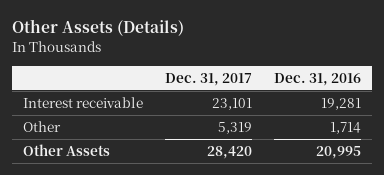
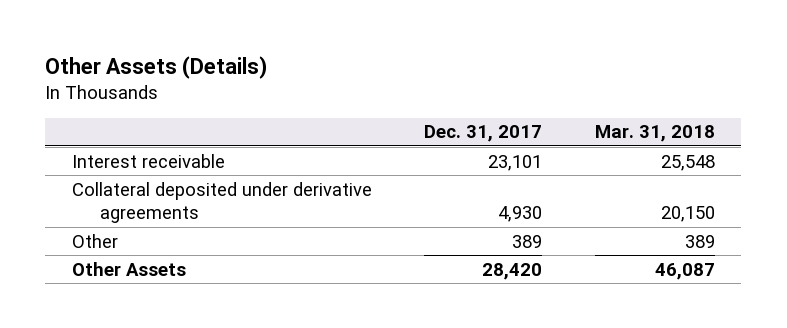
[273,72,361,86] Dec. 31, 2016 -> none
none -> [595,125,716,143] Mar. 31, 2018
none -> [71,181,372,224] Collateral deposited under derivative agreements
[217,122,252,135] 5,319 -> [512,234,543,248] 389

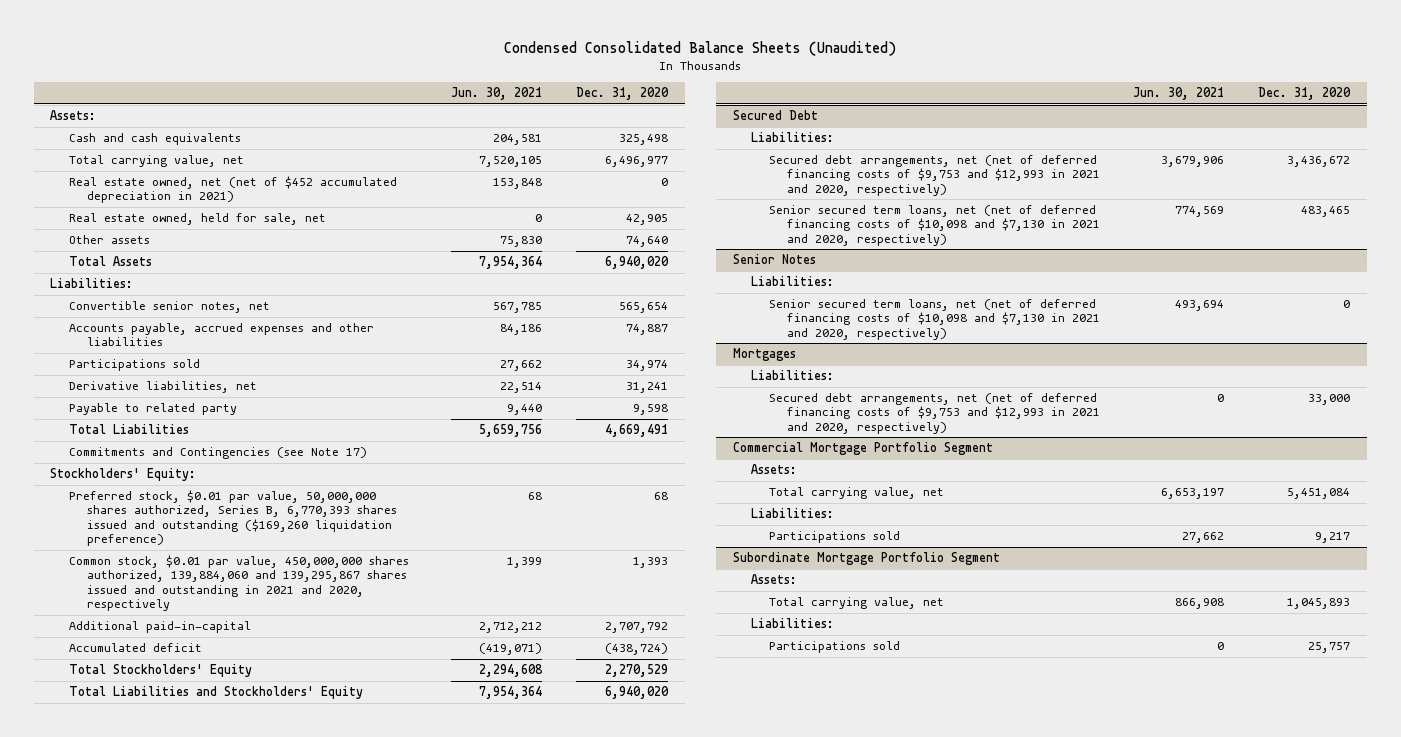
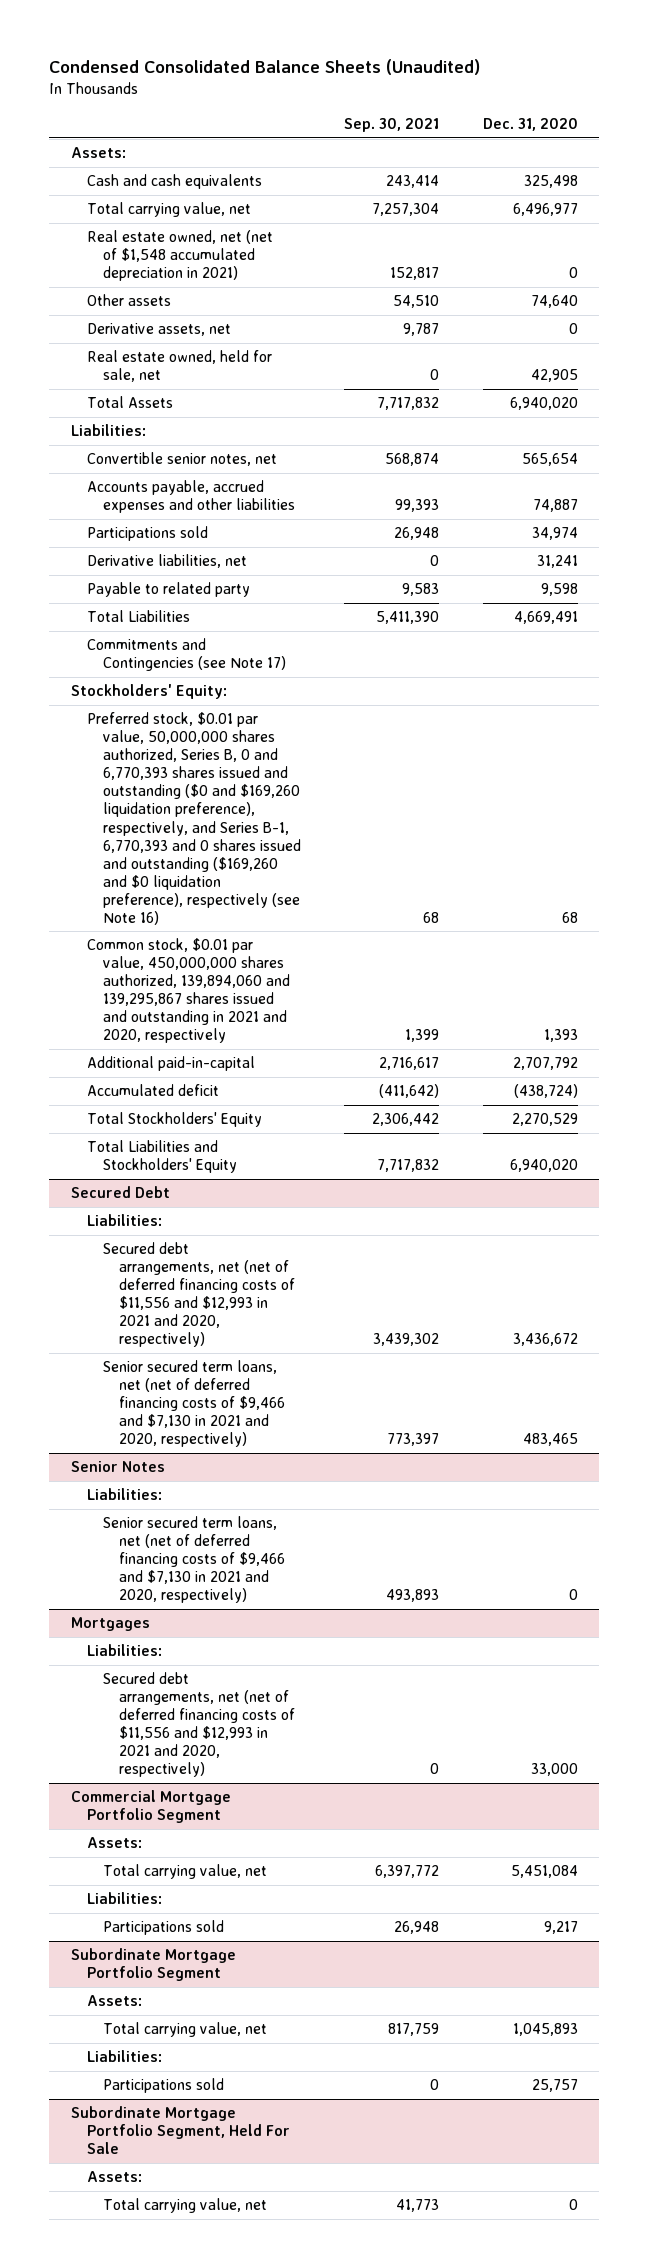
[451,87,543,101] Jun. 30, 2021 -> none
none -> [344,118,440,133] Sep. 30, 2021
[68,176,397,204] Real estate owned, net (net of $452 accumulated depreciation in 2021) -> [86,230,273,282] Real estate owned, net (net of $1,548 accumulated depreciation in 2021)
none -> [86,323,231,337] Derivative assets, net
[68,213,326,226] Real estate owned, held for sale, net -> [86,350,272,383] Real estate owned, held for sale, net
[68,490,397,547] Preferred stock, $0.01 par value, 50,000,000 shares authorized, Series B, 6,770,393 shares issued and outstanding ($169,260 liquidation preference) -> [86,712,301,926] Preferred stock, $0.01 par value, 50,000,000 shares authorized, Series B, 0 and 6,770,393 shares issued and outstanding ($0 and $169,260 liquidation preference), respectively, and Series B-1, 6,770,393 and 0 shares issued and outstanding ($169,260 and $0 liquidation preference), respectively (see Note 16)
[68,555,409,612] Common stock, $0.01 par value, 450,000,000 shares authorized, 139,884,060 and 139,295,867 shares issued and outstanding in 2021 and 2020, respectively -> [86,938,290,1044] Common stock, $0.01 par value, 450,000,000 shares authorized, 139,894,060 and 139,295,867 shares issued and outstanding in 2021 and 2020, respectively
[768,155,1100,196] Secured debt arrangements, net (net of deferred financing costs of $9,753 and $12,993 in 2021 and 2020, respectively) -> [102,1242,295,1348] Secured debt arrangements, net (net of deferred financing costs of $11,556 and $12,993 in 2021 and 2020, respectively)
[768,205,1100,246] Senior secured term loans, net (net of deferred financing costs of $10,098 and $7,130 in 2021 and 2020, respectively) -> [102,1360,285,1448] Senior secured term loans, net (net of deferred financing costs of $9,466 and $7,130 in 2021 and 2020, respectively)
[768,299,1100,340] Senior secured term loans, net (net of deferred financing costs of $10,098 and $7,130 in 2021 and 2020, respectively) -> [102,1516,285,1604] Senior secured term loans, net (net of deferred financing costs of $9,466 and $7,130 in 2021 and 2020, respectively)
[768,393,1100,434] Secured debt arrangements, net (net of deferred financing costs of $9,753 and $12,993 in 2021 and 2020, respectively) -> [102,1672,295,1778] Secured debt arrangements, net (net of deferred financing costs of $11,556 and $12,993 in 2021 and 2020, respectively)
none -> [70,2106,290,2155] Subordinate Mortgage Portfolio Segment, Held For Sale
none -> [86,2171,142,2183] Assets:
none -> [102,2198,267,2214] Total carrying value, net

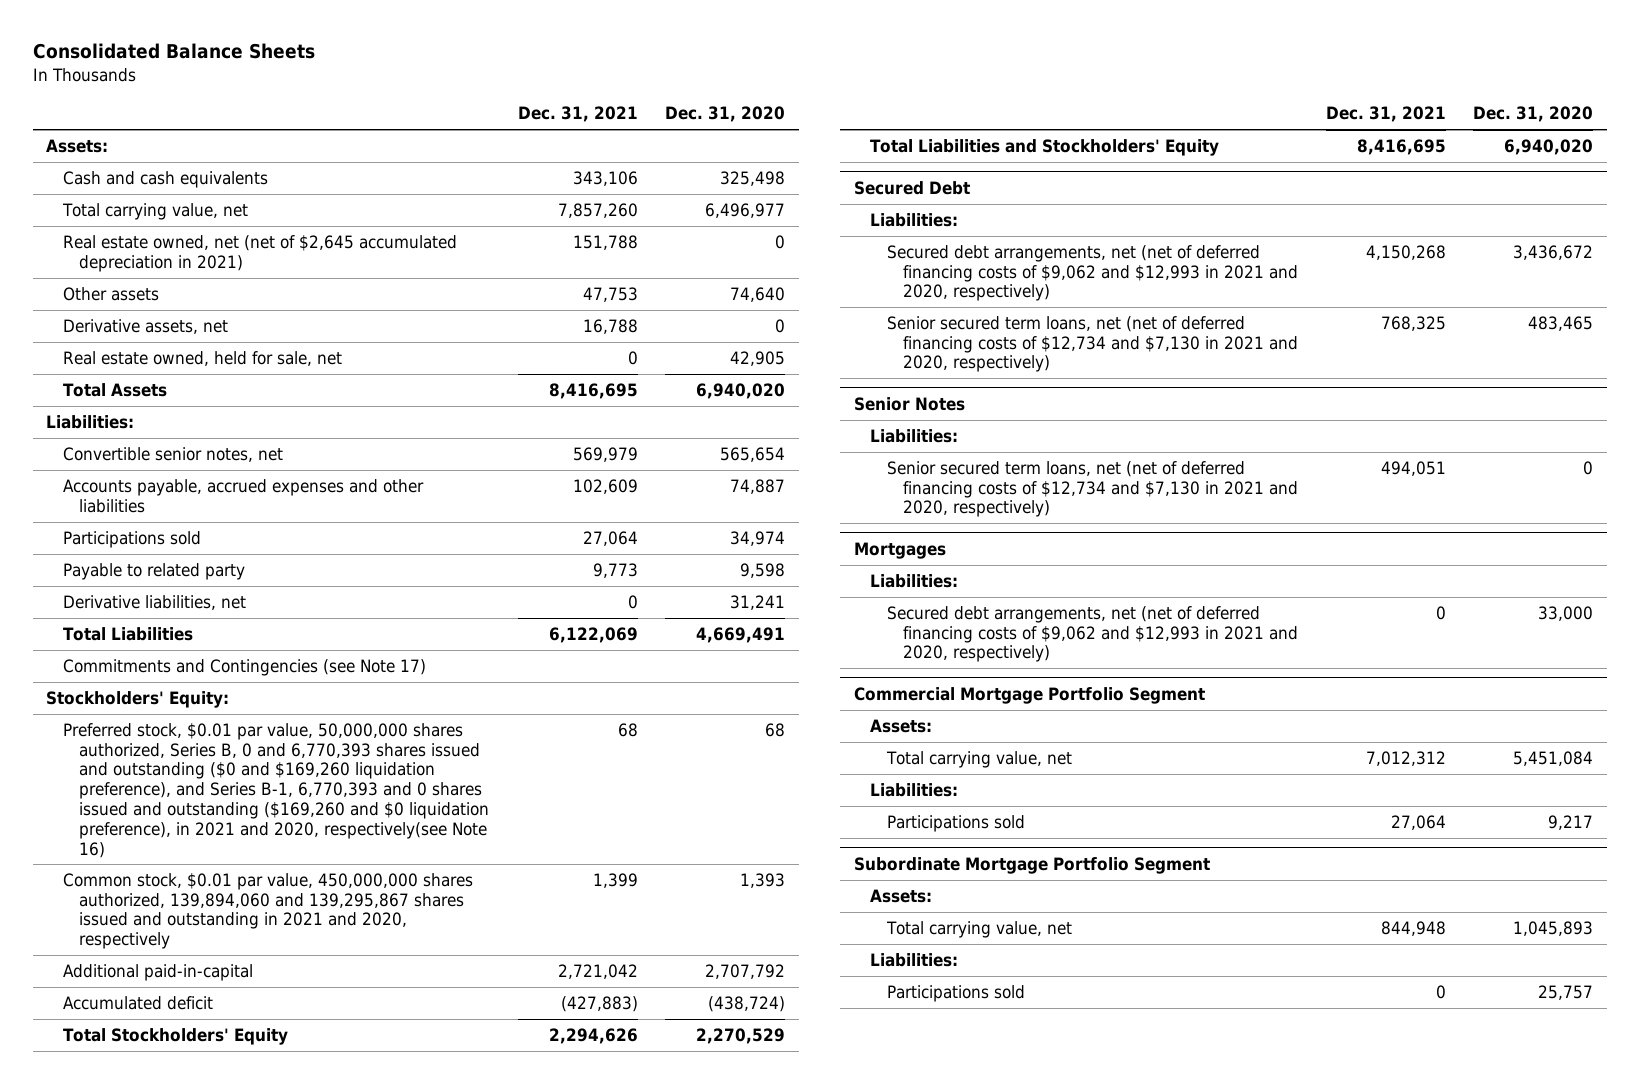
[49,59,481,76] Condensed Consolidated Balance Sheets (Unaudited) -> [32,43,315,60] Consolidated Balance Sheets
[344,118,440,133] Sep. 30, 2021 -> none
none -> [518,106,639,123] Dec. 31, 2021
[86,230,273,282] Real estate owned, net (net of $1,548 accumulated depreciation in 2021) -> [62,234,457,272] Real estate owned, net (net of $2,645 accumulated depreciation in 2021)
[86,554,247,569] Derivative liabilities, net -> [62,594,246,610] Derivative liabilities, net
[86,712,301,926] Preferred stock, $0.01 par value, 50,000,000 shares authorized, Series B, 0 and 6,770,393 shares issued and outstanding ($0 and $169,260 liquidation preference), respectively, and Series B-1, 6,770,393 and 0 shares issued and outstanding ($169,260 and $0 liquidation preference), respectively (see Note 16) -> [62,722,490,858] Preferred stock, $0.01 par value, 50,000,000 shares authorized, Series B, 0 and 6,770,393 shares issued and outstanding ($0 and $169,260 liquidation preference), and Series B-1, 6,770,393 and 0 shares issued and outstanding ($169,260 and $0 liquidation preference), in 2021 and 2020, respectively(see Note 16)
[102,1242,295,1348] Secured debt arrangements, net (net of deferred financing costs of $11,556 and $12,993 in 2021 and 2020, respectively) -> [886,244,1299,302] Secured debt arrangements, net (net of deferred financing costs of $9,062 and $12,993 in 2021 and 2020, respectively)
[102,1360,285,1448] Senior secured term loans, net (net of deferred financing costs of $9,466 and $7,130 in 2021 and 2020, respectively) -> [886,315,1299,373] Senior secured term loans, net (net of deferred financing costs of $12,734 and $7,130 in 2021 and 2020, respectively)
[102,1516,285,1604] Senior secured term loans, net (net of deferred financing costs of $9,466 and $7,130 in 2021 and 2020, respectively) -> [886,460,1299,518] Senior secured term loans, net (net of deferred financing costs of $12,734 and $7,130 in 2021 and 2020, respectively)
[102,1672,295,1778] Secured debt arrangements, net (net of deferred financing costs of $11,556 and $12,993 in 2021 and 2020, respectively) -> [886,605,1299,663] Secured debt arrangements, net (net of deferred financing costs of $9,062 and $12,993 in 2021 and 2020, respectively)
[70,2106,290,2155] Subordinate Mortgage Portfolio Segment, Held For Sale -> none
[86,2171,142,2183] Assets: -> none
[102,2198,267,2214] Total carrying value, net -> none

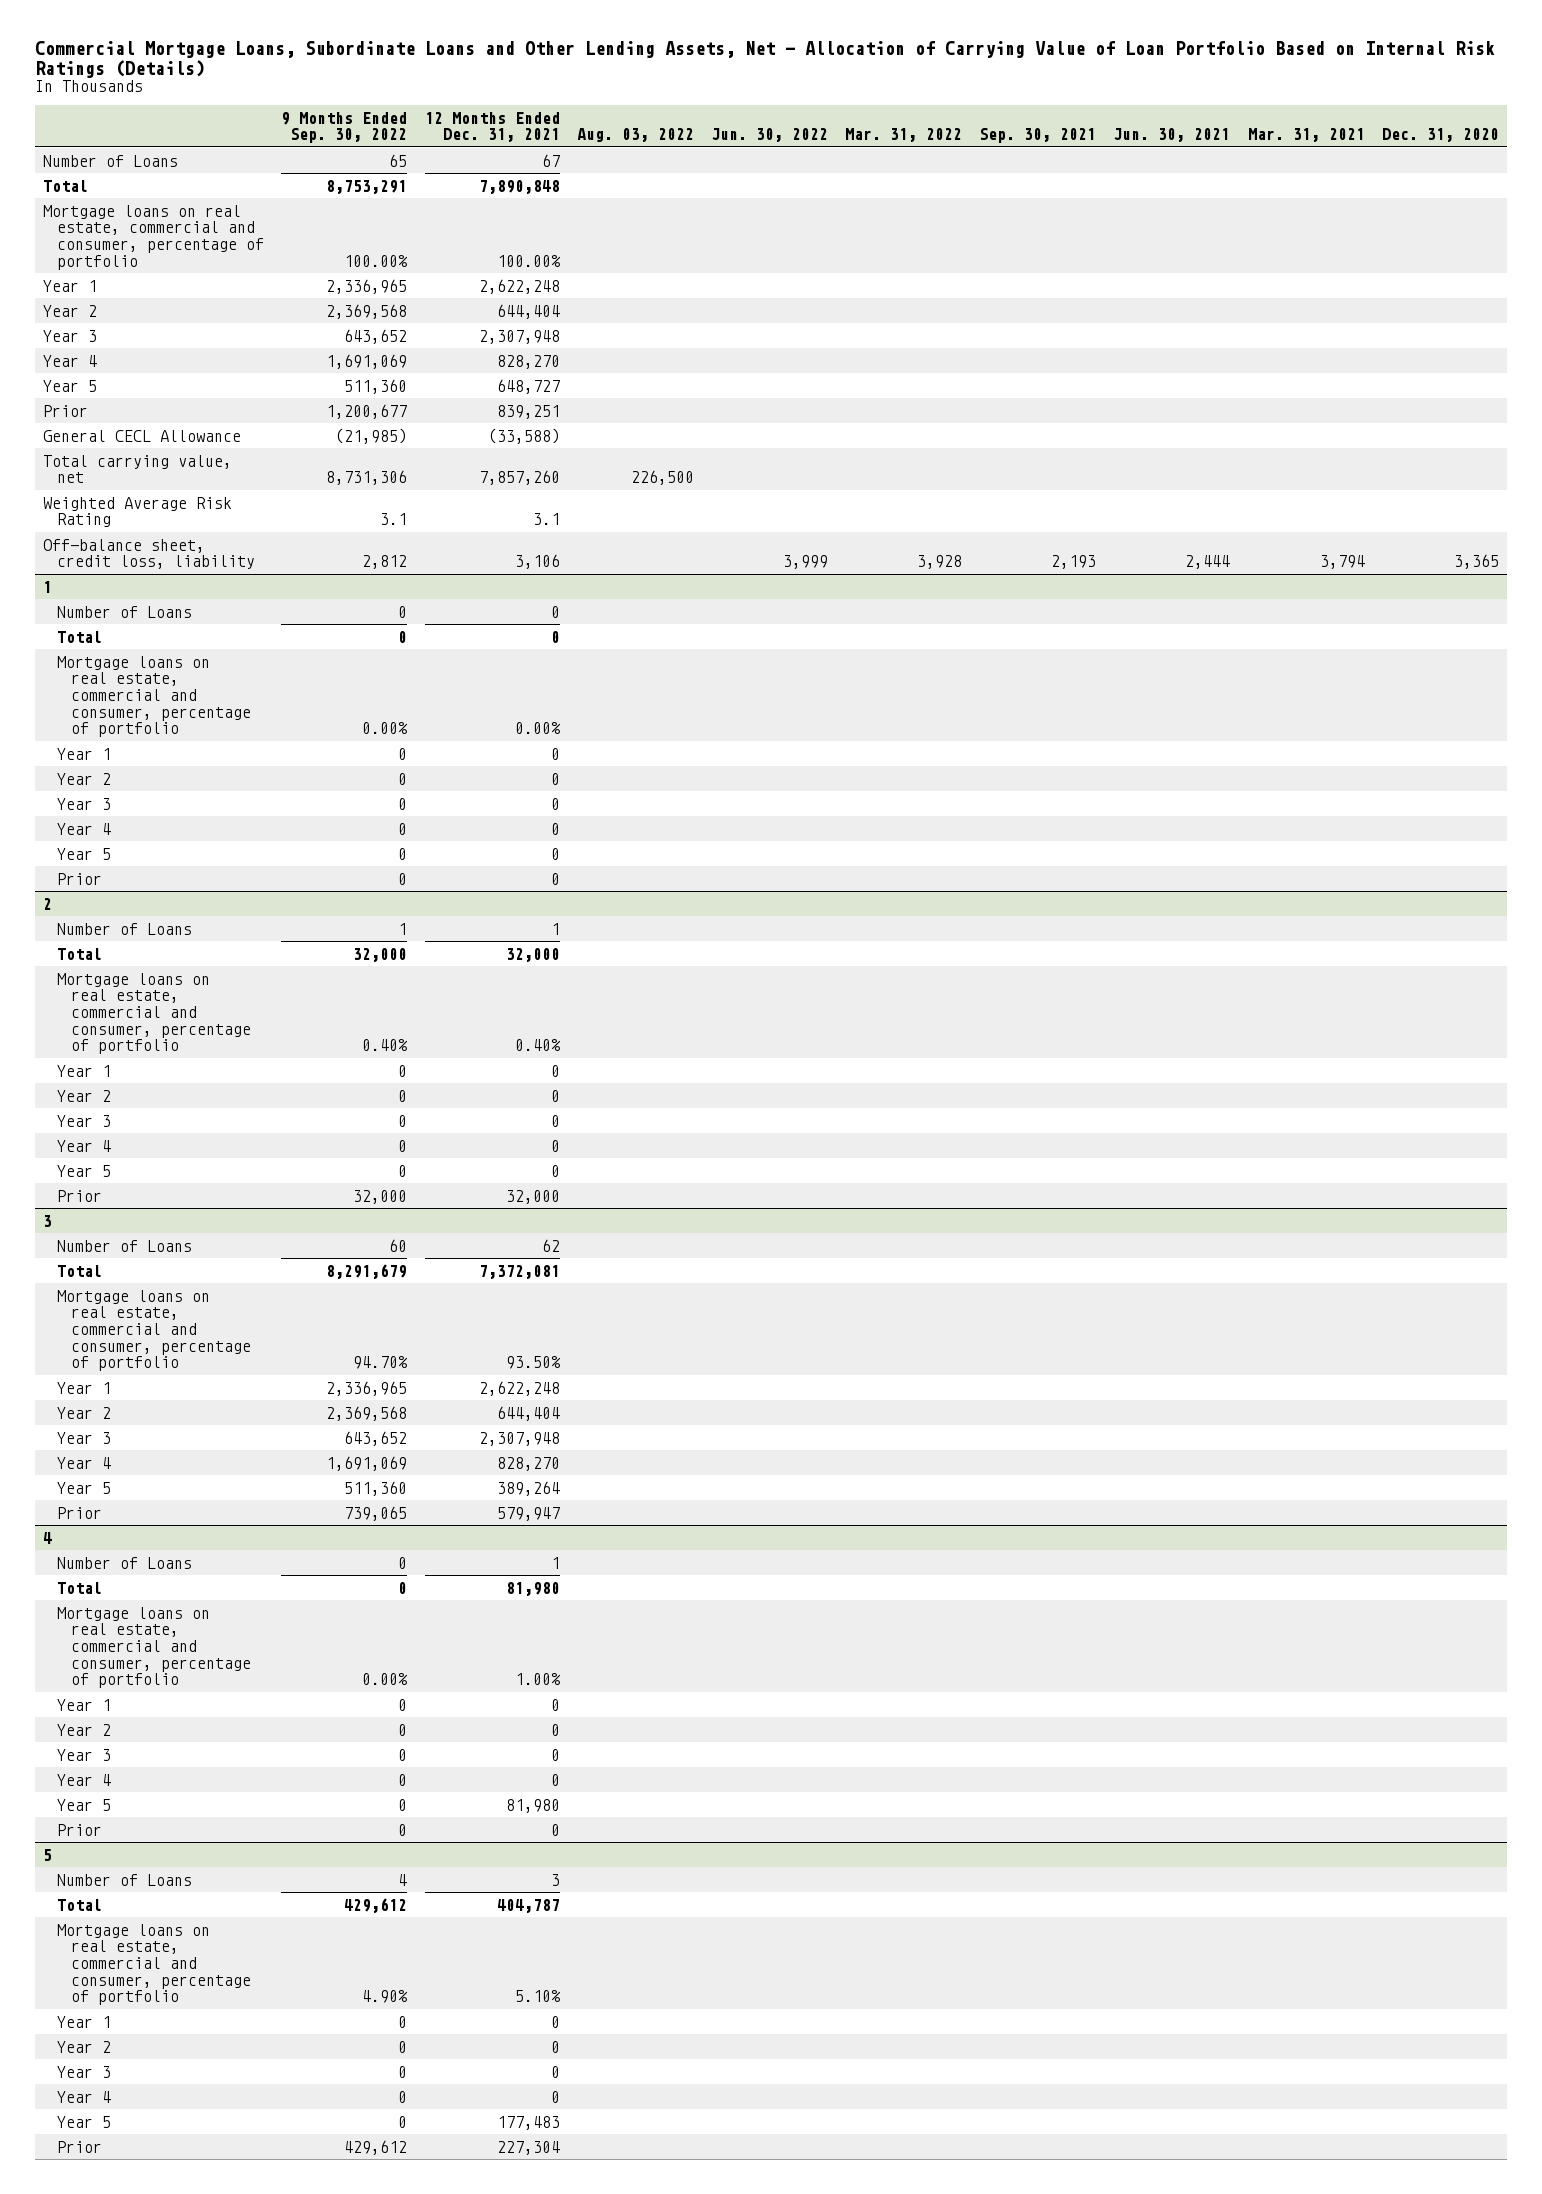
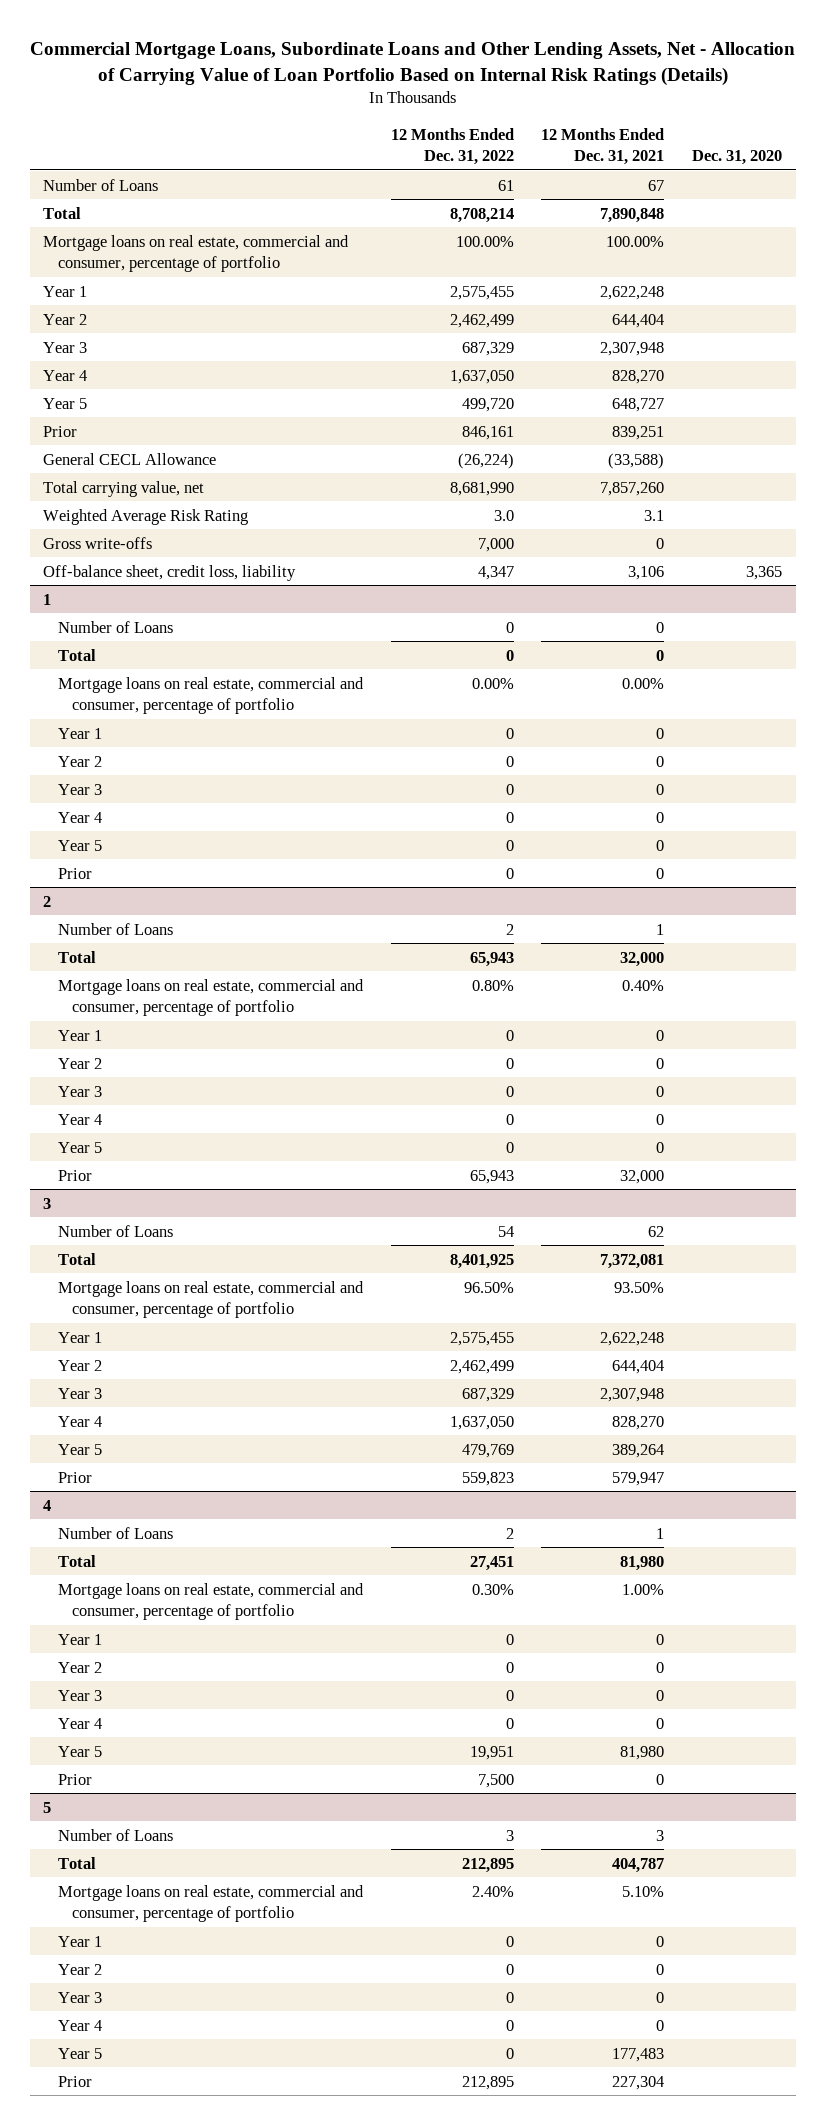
[281,111,408,144] 9 Months Ended Sep. 30, 2022 -> none
[576,128,694,143] Aug. 03, 2022 -> none
[710,128,828,143] Jun. 30, 2022 -> none
[845,128,963,143] Mar. 31, 2022 -> none
[979,128,1097,144] Sep. 30, 2021 -> none
[1113,128,1231,143] Jun. 30, 2021 -> none
[1247,128,1365,143] Mar. 31, 2021 -> none
none -> [390,127,514,165] 12 Months Ended Dec. 31, 2022
none -> [43,536,153,549] Gross write-offs

